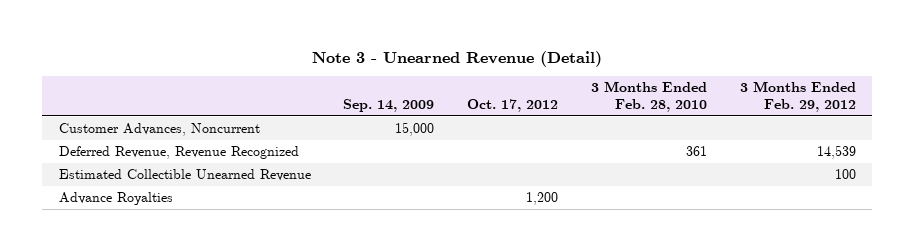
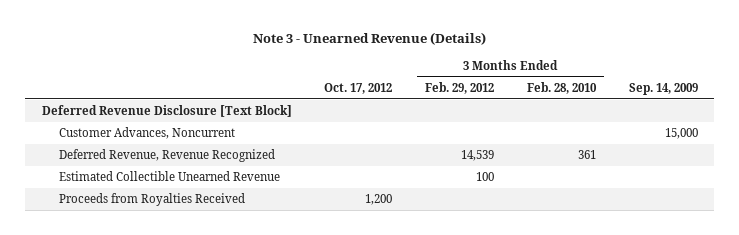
[312,50,603,67] Note 3 - Unearned Revenue (Detail) -> [252,32,486,46] Note 3 - Unearned Revenue (Details)
none -> [41,105,292,118] Deferred Revenue Disclosure [Text Block]
[58,192,173,206] Advance Royalties -> none
none -> [59,193,246,207] Proceeds from Royalties Received

